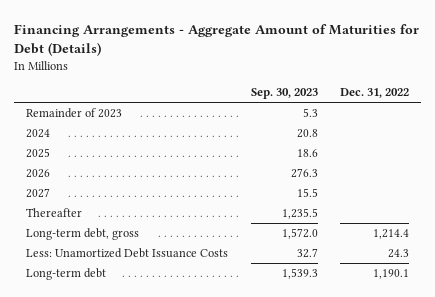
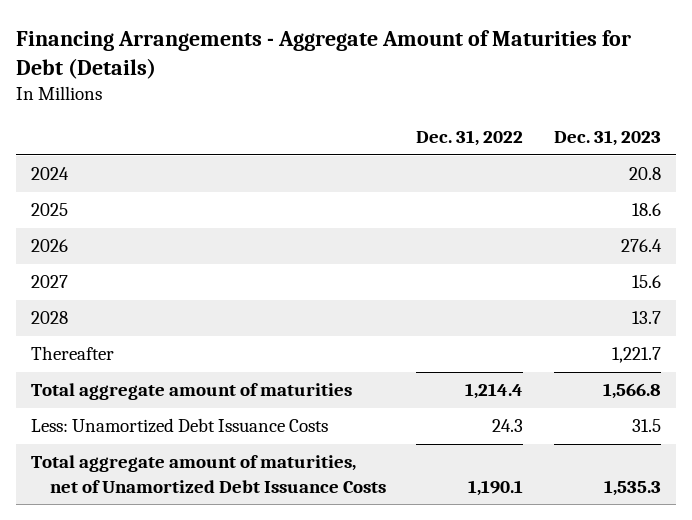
[250,87,318,99] Sep. 30, 2023 -> none
none -> [553,130,661,147] Dec. 31, 2023
[25,108,122,119] Remainder of 2023 -> none
none -> [31,311,69,325] 2028
[25,228,139,241] Long-term debt, gross -> [31,383,353,401] Total aggregate amount of maturities
[25,268,106,281] Long-term debt -> [31,455,386,493] Total aggregate amount of maturities, net of Unamortized Debt Issuance Costs

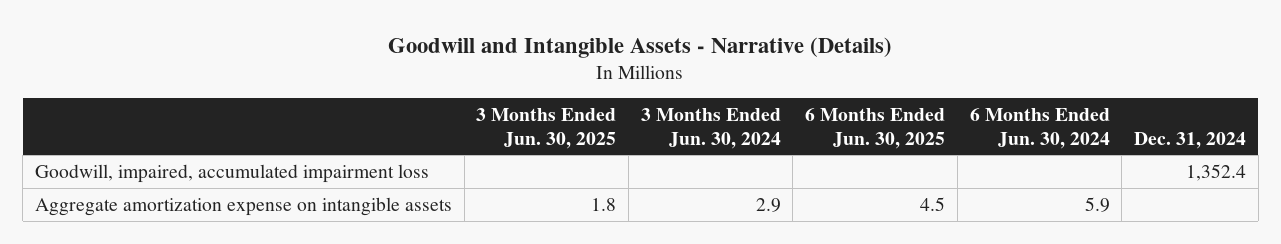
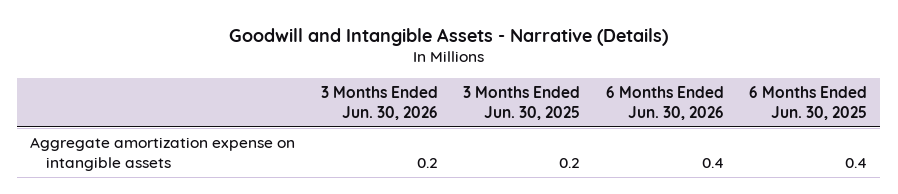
[640,107,781,149] 3 Months Ended Jun. 30, 2024 -> none
[969,107,1110,149] 6 Months Ended Jun. 30, 2024 -> none
[1134,131,1247,149] Dec. 31, 2024 -> none
none -> [320,85,438,120] 3 Months Ended Jun. 30, 2026
none -> [605,85,724,120] 6 Months Ended Jun. 30, 2026
[34,163,429,183] Goodwill, impaired, accumulated impairment loss -> none
[591,197,617,211] 1.8 -> [559,157,581,168] 0.2
[920,196,946,211] 4.5 -> [845,157,868,168] 0.4

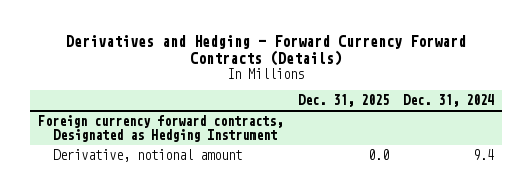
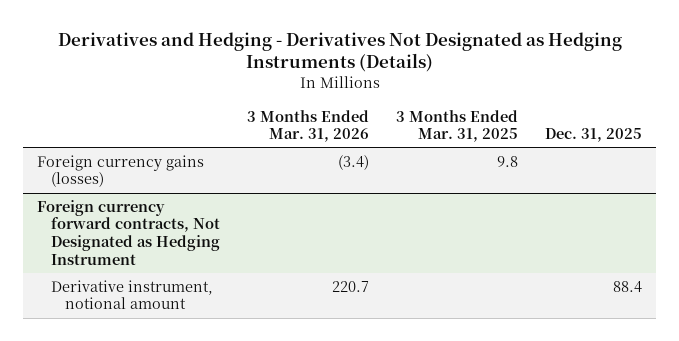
[66,35,467,67] Derivatives and Hedging - Forward Currency Forward Contracts (Details) -> [57,31,622,73] Derivatives and Hedging - Derivatives Not Designated as Hedging Instruments (Details)
[403,93,495,107] Dec. 31, 2024 -> none
none -> [246,109,369,143] 3 Months Ended Mar. 31, 2026
none -> [396,109,519,143] 3 Months Ended Mar. 31, 2025
none -> [36,154,204,188] Foreign currency gains (losses)
[37,115,283,142] Foreign currency forward contracts, Designated as Hedging Instrument -> [36,199,220,265] Foreign currency forward contracts, Not Designated as Hedging Instrument
[53,149,243,163] Derivative, notional amount -> [50,279,213,310] Derivative instrument, notional amount
[367,149,389,161] 0.0 -> [613,280,643,293] 88.4

